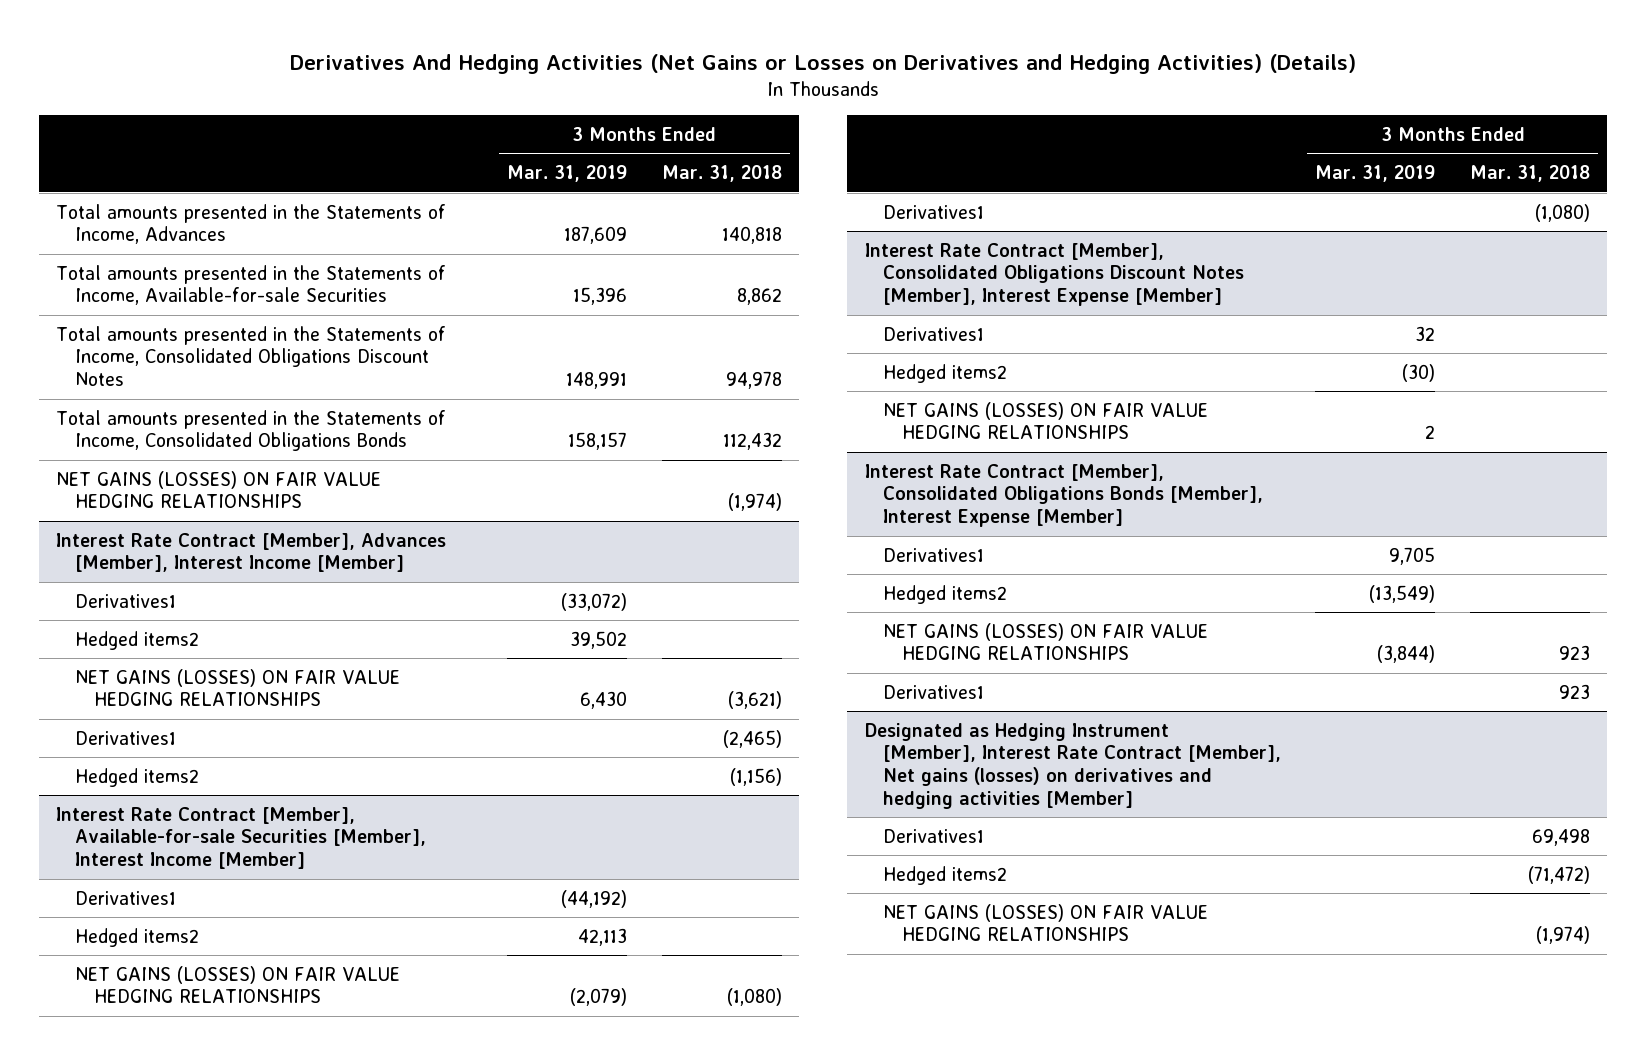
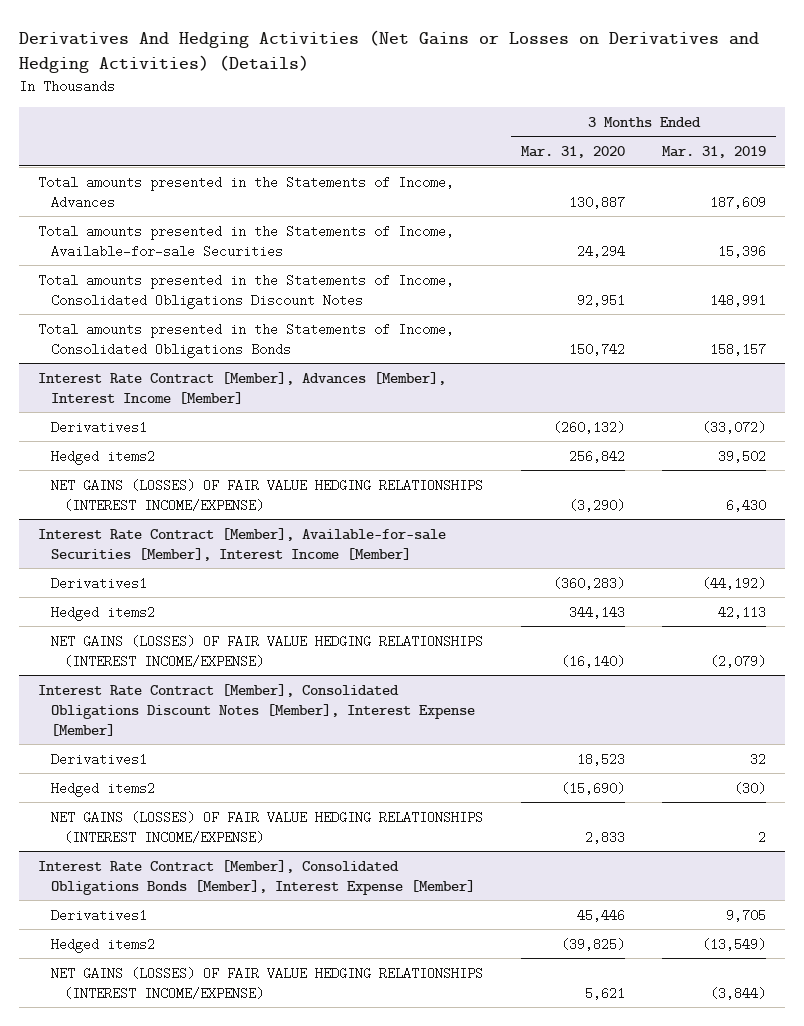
[661,165,782,183] Mar. 31, 2018 -> none
none -> [520,146,625,159] Mar. 31, 2020
[56,470,382,509] NET GAINS (LOSSES) ON FAIR VALUE HEDGING RELATIONSHIPS -> none
[75,730,177,745] Derivatives1 -> none
[75,767,200,787] Hedged items2 -> none
[75,668,401,707] NET GAINS (LOSSES) ON FAIR VALUE HEDGING RELATIONSHIPS -> [50,478,483,512] NET GAINS (LOSSES) OF FAIR VALUE HEDGING RELATIONSHIPS (INTEREST INCOME/EXPENSE)
[883,204,985,219] Derivatives1 -> none
[75,965,401,1004] NET GAINS (LOSSES) ON FAIR VALUE HEDGING RELATIONSHIPS -> [50,634,483,668] NET GAINS (LOSSES) OF FAIR VALUE HEDGING RELATIONSHIPS (INTEREST INCOME/EXPENSE)
[883,401,1209,440] NET GAINS (LOSSES) ON FAIR VALUE HEDGING RELATIONSHIPS -> [50,810,483,844] NET GAINS (LOSSES) OF FAIR VALUE HEDGING RELATIONSHIPS (INTEREST INCOME/EXPENSE)
[883,684,985,699] Derivatives1 -> none
[864,722,1282,809] Designated as Hedging Instrument [Member], Interest Rate Contract [Member], Net gains (losses) on derivatives and hedging activities [Member] -> none
[883,828,985,843] Derivatives1 -> none
[883,865,1008,885] Hedged items2 -> none
[883,903,1209,942] NET GAINS (LOSSES) ON FAIR VALUE HEDGING RELATIONSHIPS -> none
[883,622,1209,661] NET GAINS (LOSSES) ON FAIR VALUE HEDGING RELATIONSHIPS -> [50,966,483,1000] NET GAINS (LOSSES) OF FAIR VALUE HEDGING RELATIONSHIPS (INTEREST INCOME/EXPENSE)

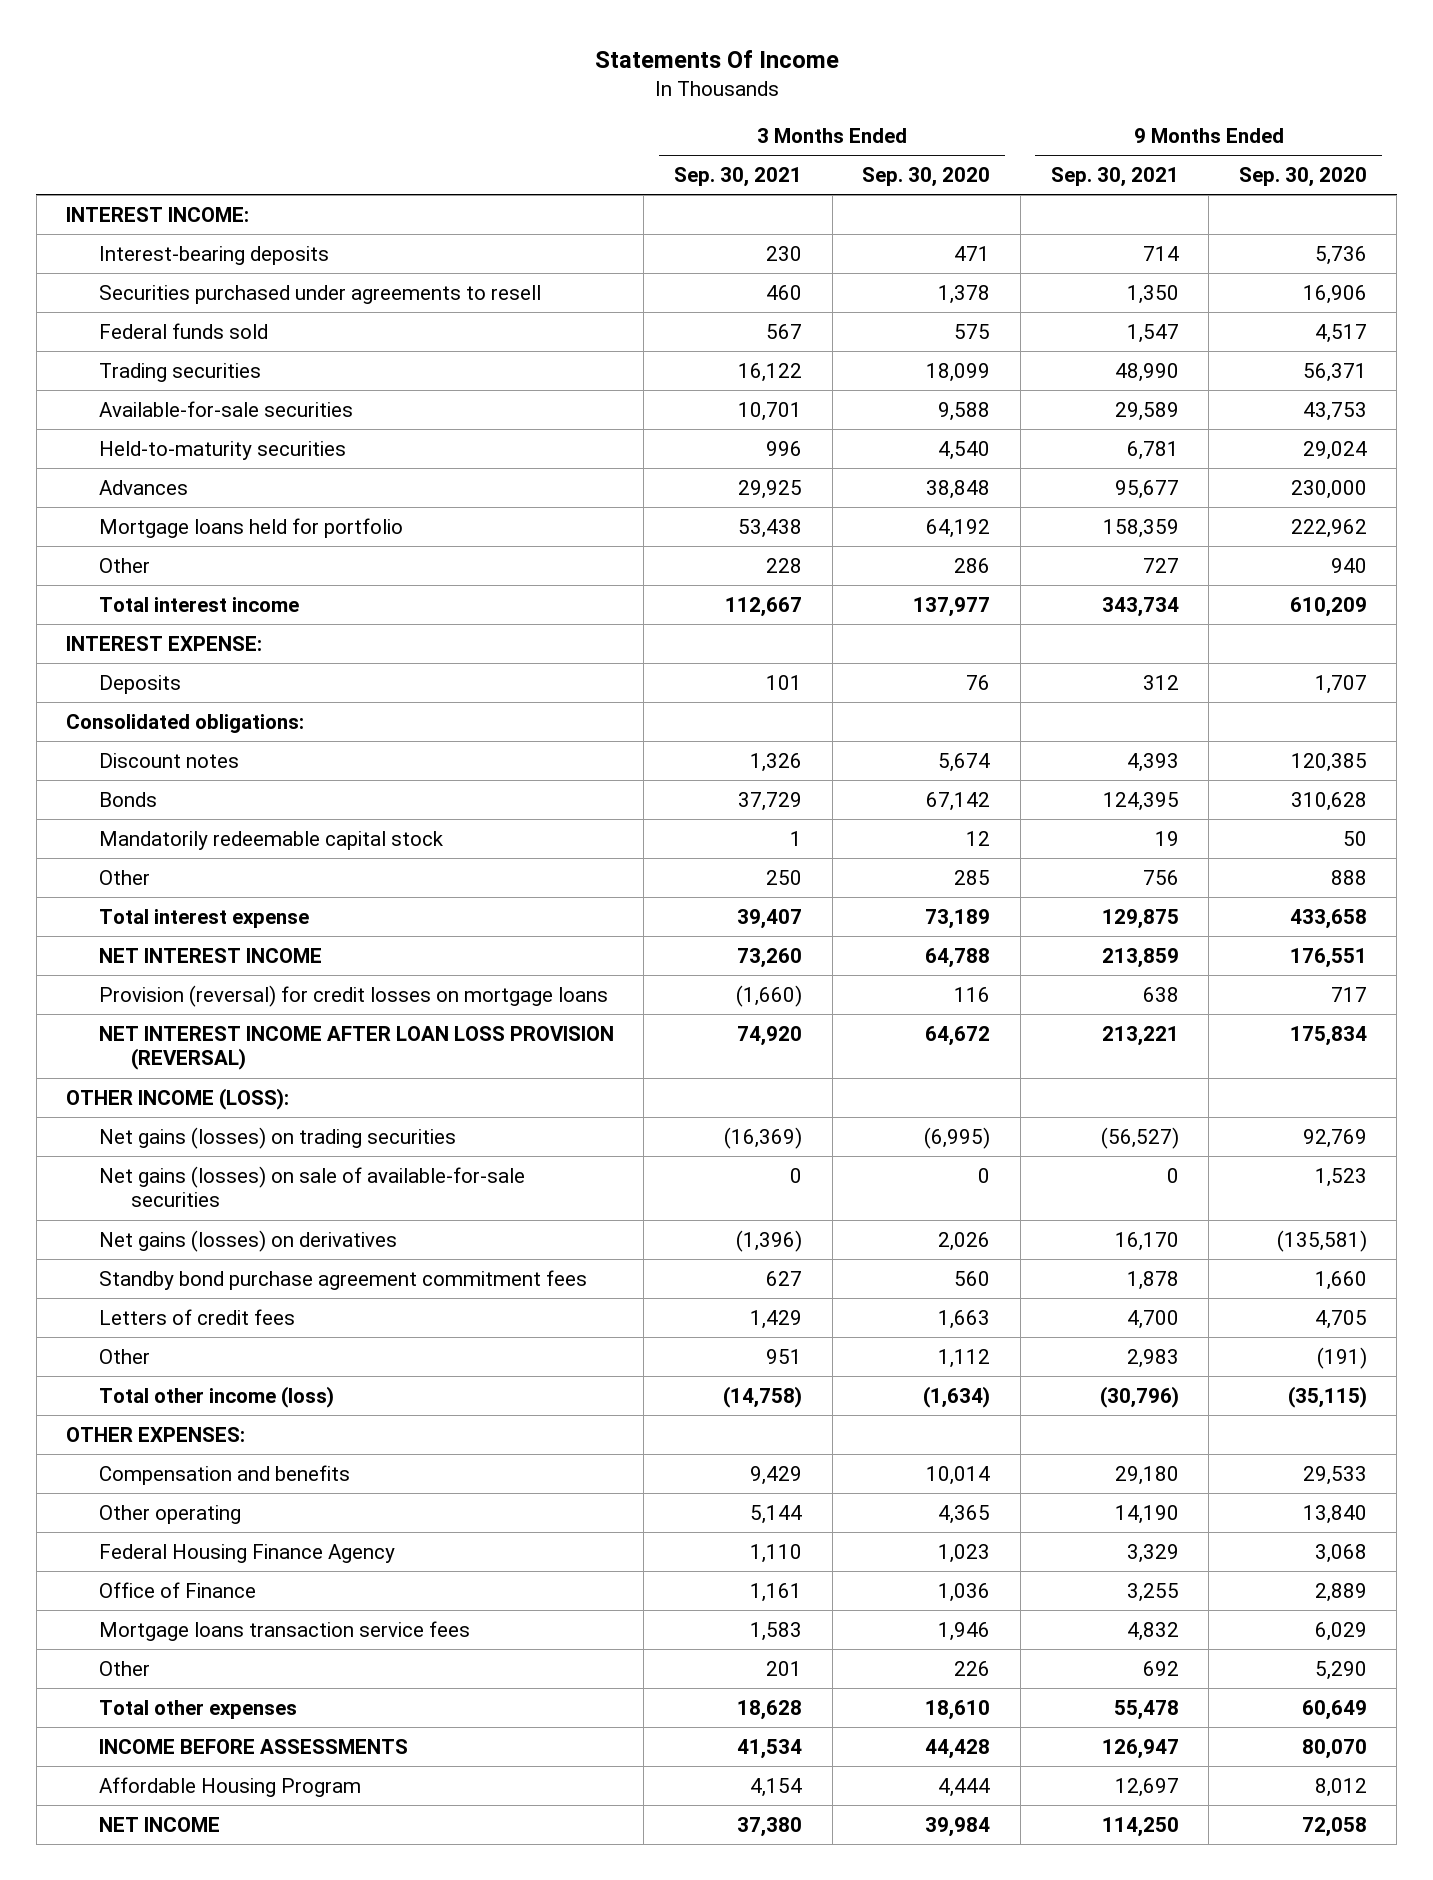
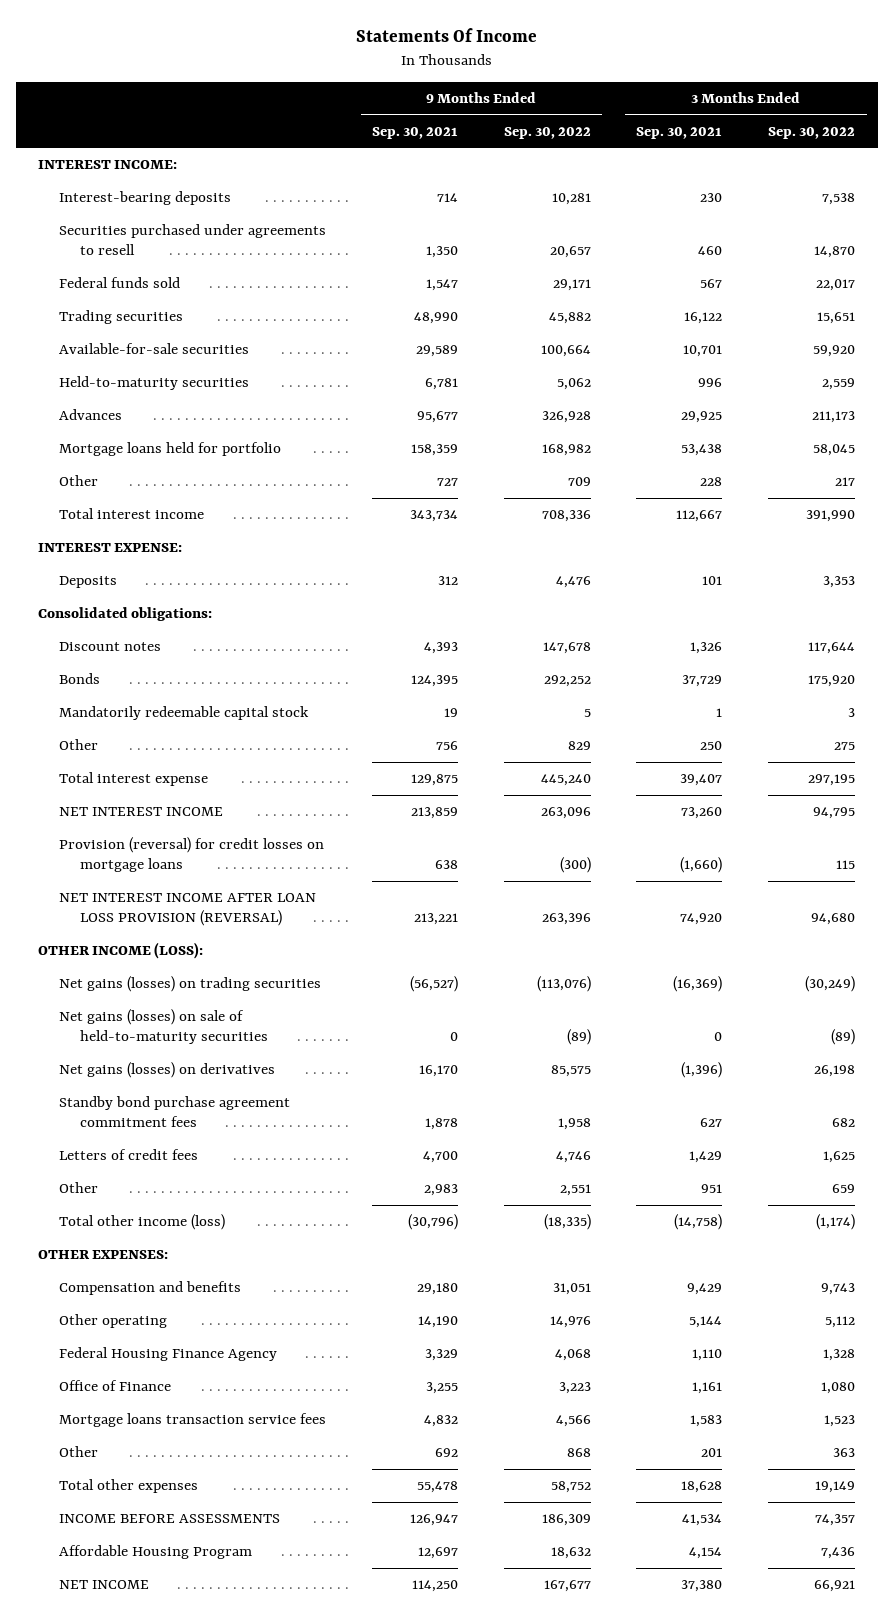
[862,166,991,187] Sep. 30, 2020 -> none
[1238,166,1367,187] Sep. 30, 2020 -> none
none -> [503,126,591,139] Sep. 30, 2022
none -> [768,126,856,139] Sep. 30, 2022
[98,1165,525,1208] Net gains (losses) on sale of available-for-sale securities -> [59,1009,269,1045] Net gains (losses) on sale of held-to-maturity securities

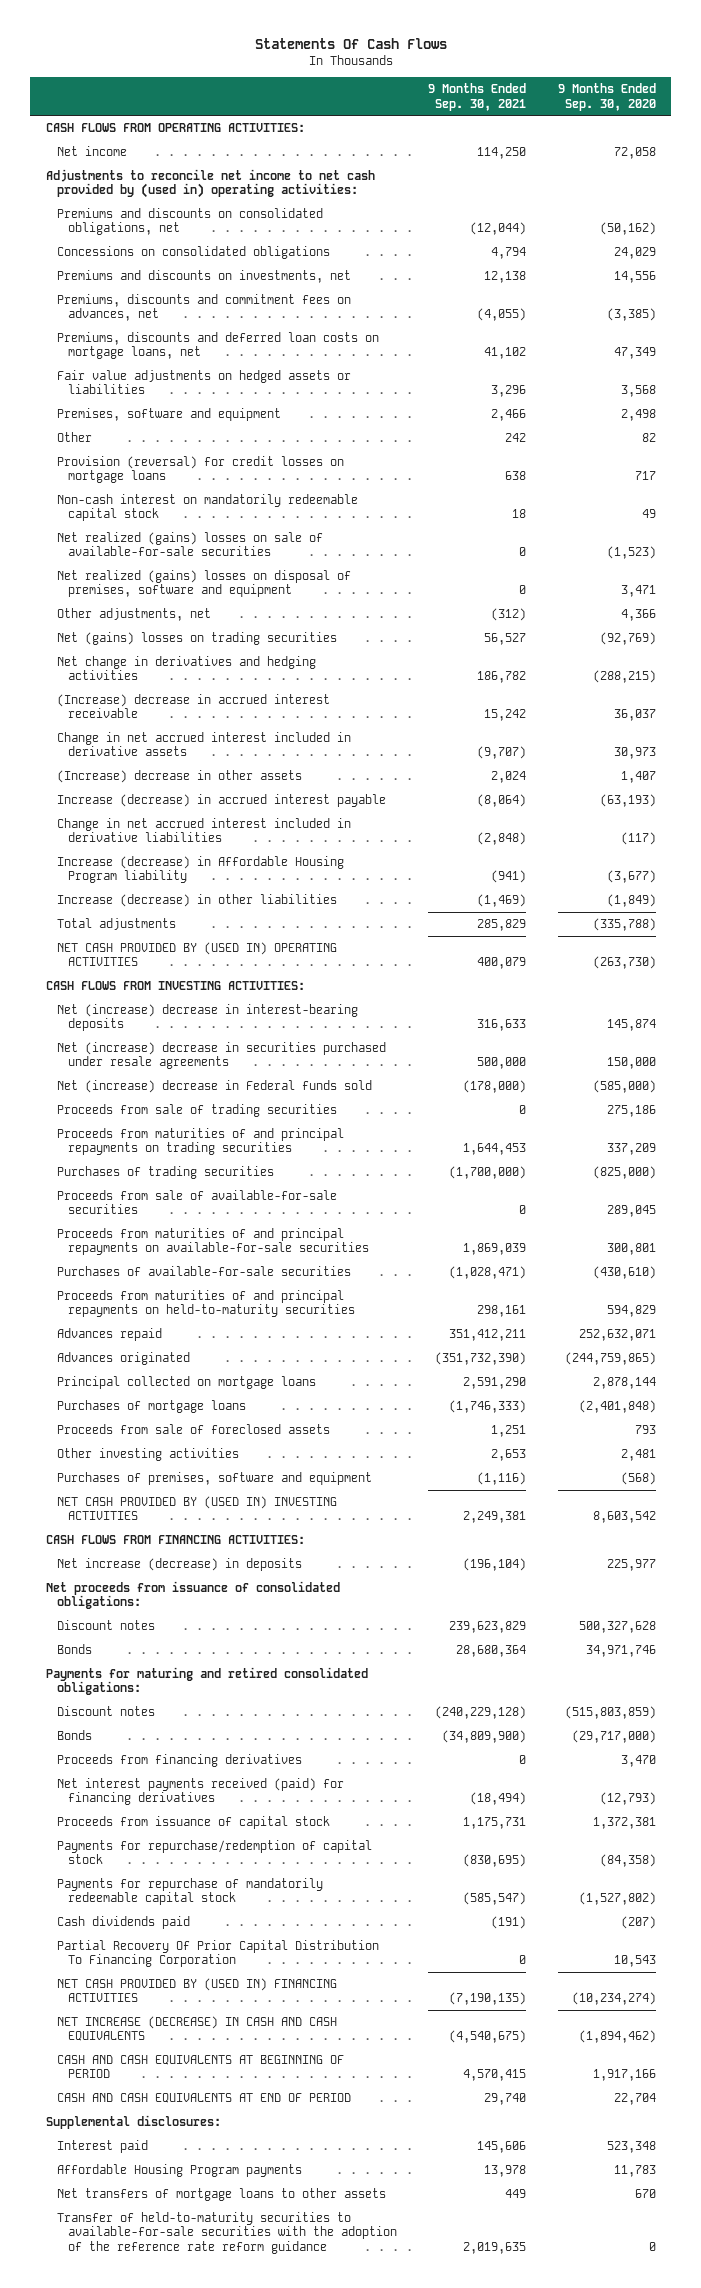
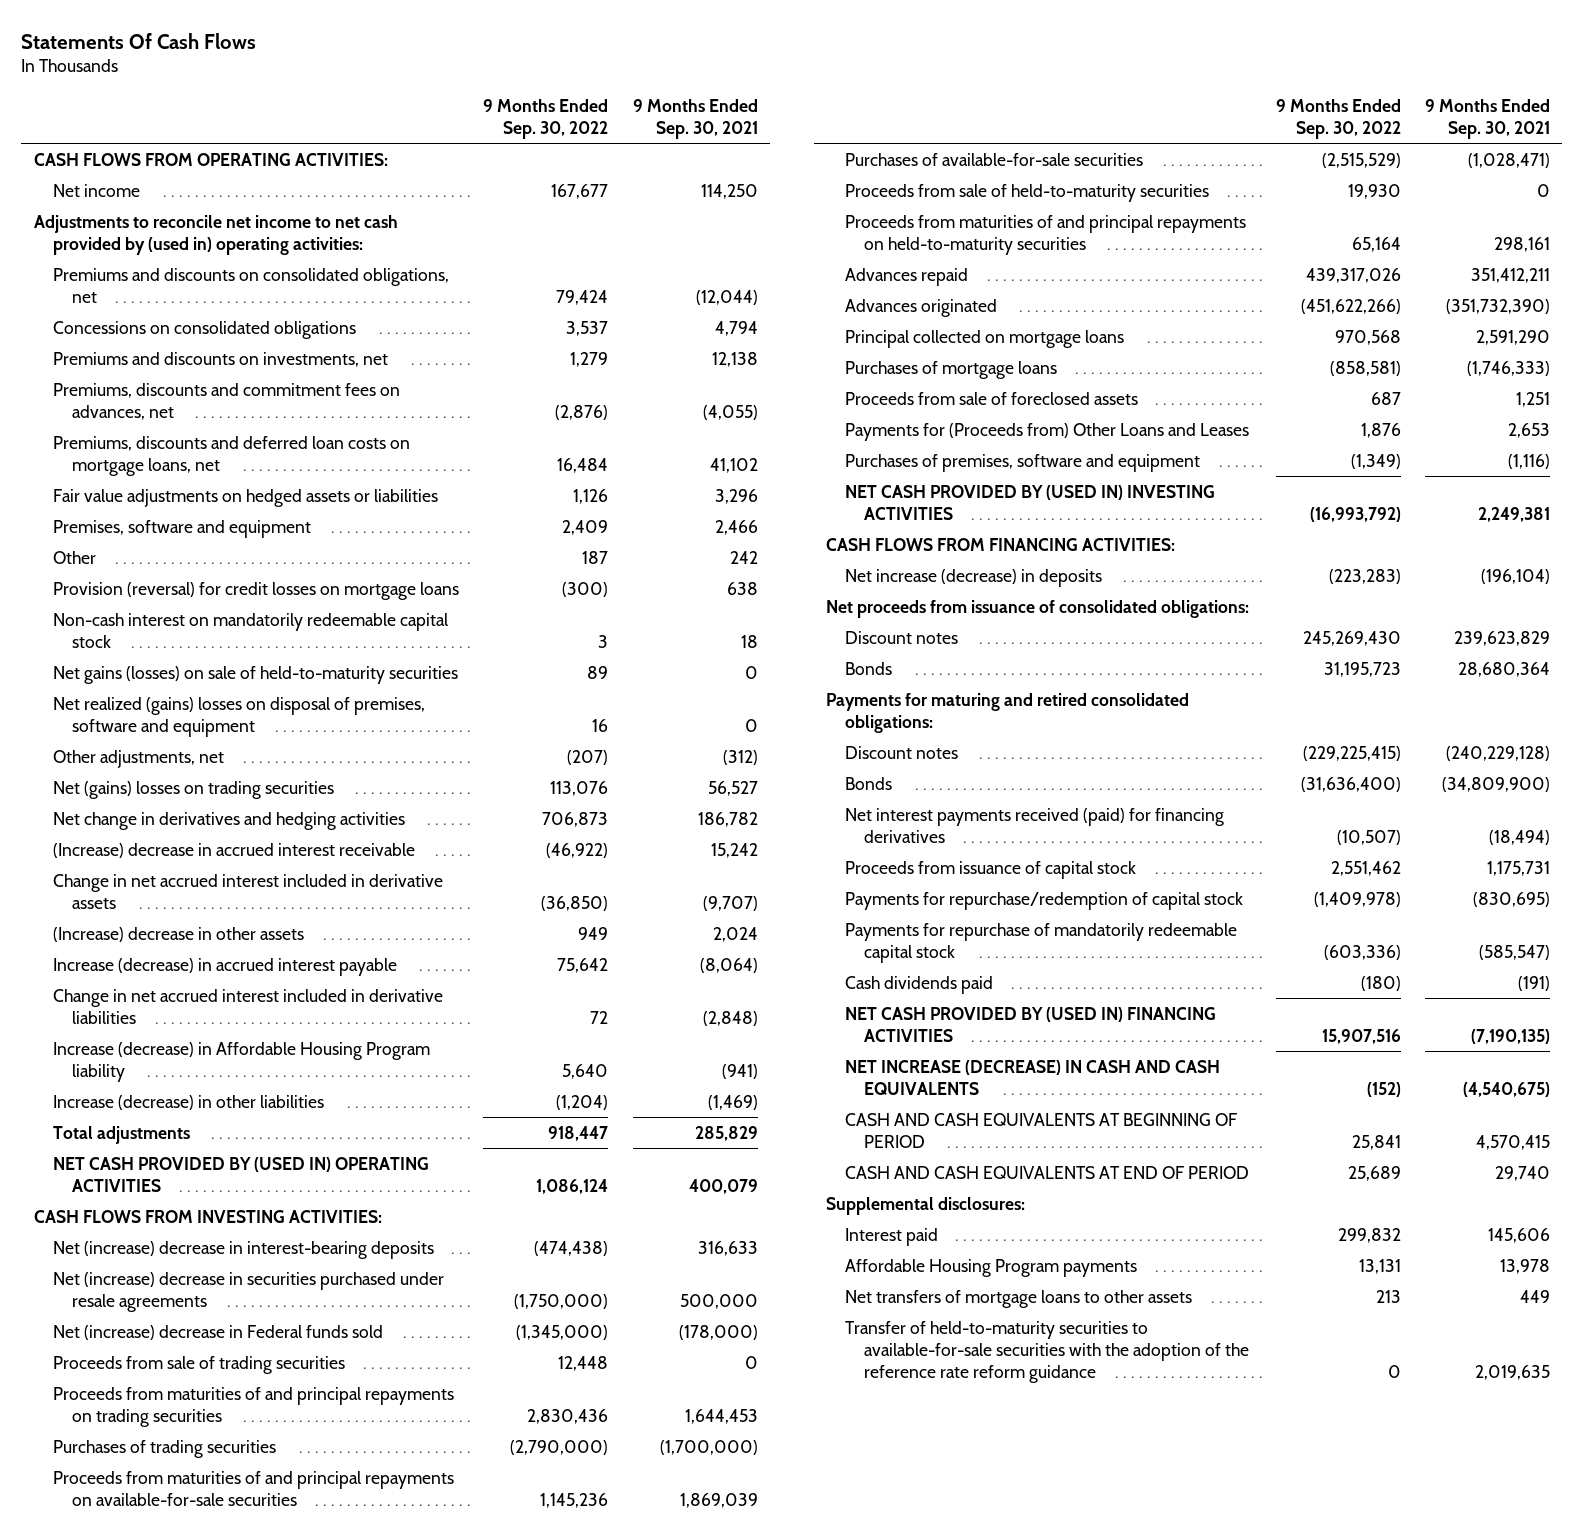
[557,83,656,111] 9 Months Ended Sep. 30, 2020 -> none
none -> [483,98,609,139] 9 Months Ended Sep. 30, 2022
[56,532,323,557] Net realized (gains) losses on sale of available-for-sale securities -> [52,665,458,684] Net gains (losses) on sale of held-to-maturity securities
[56,1190,337,1215] Proceeds from sale of available-for-sale securities -> none
none -> [845,183,1210,202] Proceeds from sale of held-to-maturity securities
[56,1448,239,1462] Other investing activities -> [845,422,1250,441] Payments for (Proceeds from) Other Loans and Leases
[56,1754,302,1768] Proceeds from financing derivatives -> none
[56,1940,379,1968] Partial Recovery Of Prior Capital Distribution To Financing Corporation -> none

